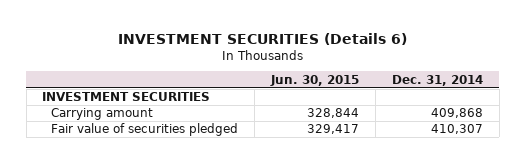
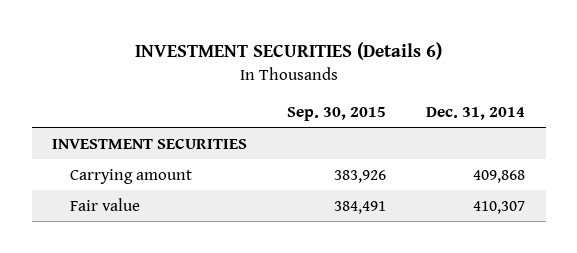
[270,74,360,86] Jun. 30, 2015 -> none
none -> [287,106,387,121] Sep. 30, 2015
[51,123,239,137] Fair value of securities pledged -> [70,197,141,211] Fair value

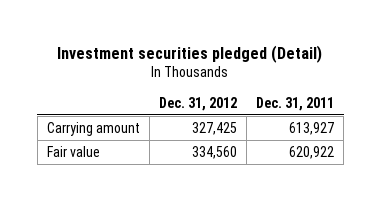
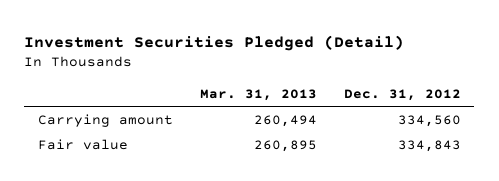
[57,44,323,63] Investment securities pledged (Detail) -> [24,34,405,51] Investment Securities Pledged (Detail)
[256,96,335,111] Dec. 31, 2011 -> none
none -> [199,88,317,101] Mar. 31, 2013
[191,121,237,135] 327,425 -> [397,115,461,128] 334,560
[191,145,237,159] 334,560 -> [397,140,461,153] 334,843

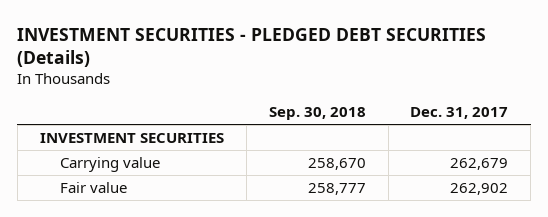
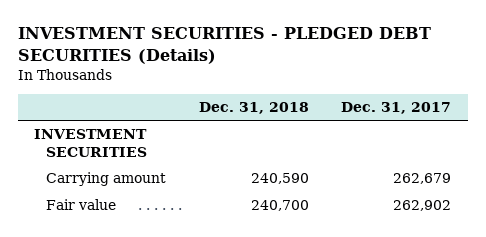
[268,107,366,121] Sep. 30, 2018 -> none
none -> [198,102,309,115] Dec. 31, 2018
[60,156,161,172] Carrying value -> [46,172,167,187] Carrying amount

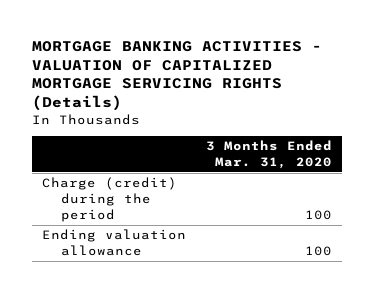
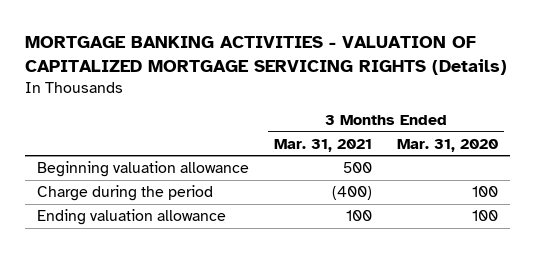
none -> [274,138,373,152] Mar. 31, 2021
none -> [37,160,250,177] Beginning valuation allowance
[42,177,178,222] Charge (credit) during the period -> [37,184,214,201] Charge during the period

